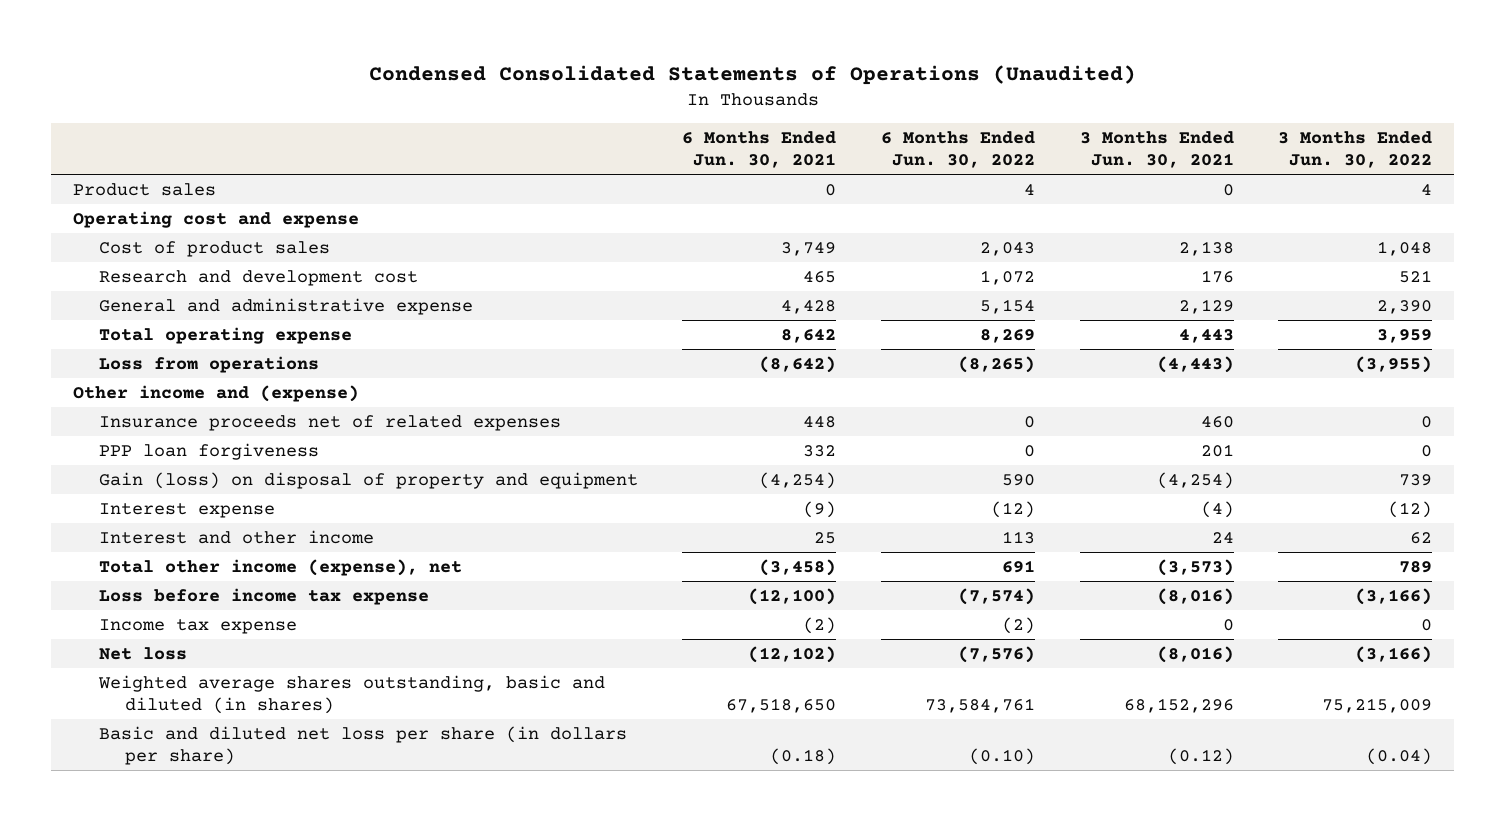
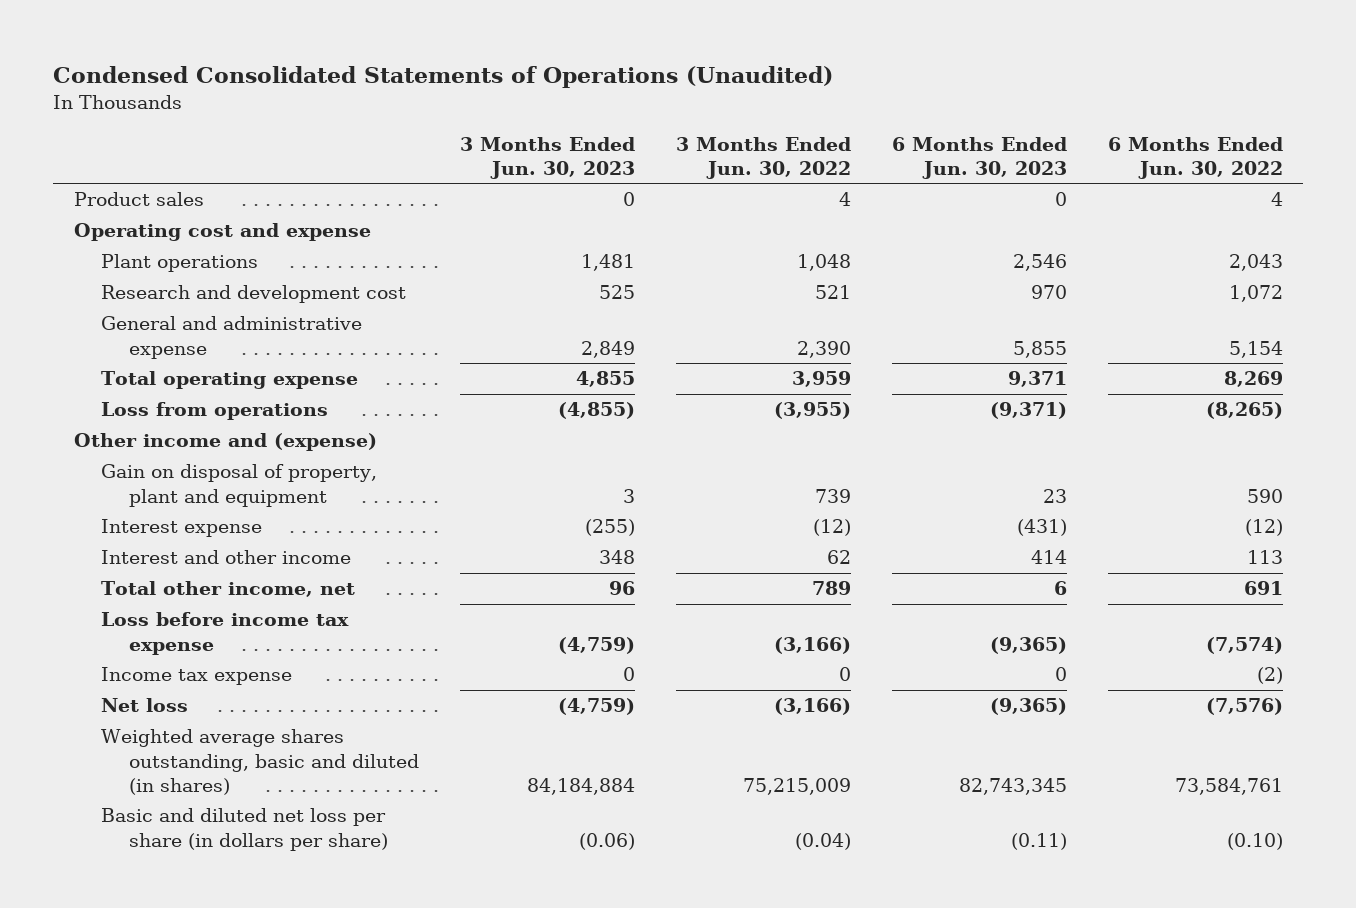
[682,131,837,169] 6 Months Ended Jun. 30, 2021 -> none
[1079,131,1234,169] 3 Months Ended Jun. 30, 2021 -> none
none -> [459,136,635,180] 3 Months Ended Jun. 30, 2023
none -> [891,136,1067,180] 6 Months Ended Jun. 30, 2023
[98,241,330,258] Cost of product sales -> [101,254,259,273] Plant operations
[98,415,561,432] Insurance proceeds net of related expenses -> none
[98,443,319,461] PPP loan forgiveness -> none
[98,472,638,490] Gain (loss) on disposal of property and equipment -> [101,464,378,507] Gain on disposal of property, plant and equipment
[98,559,462,577] Total other income (expense), net -> [101,581,356,598] Total other income, net

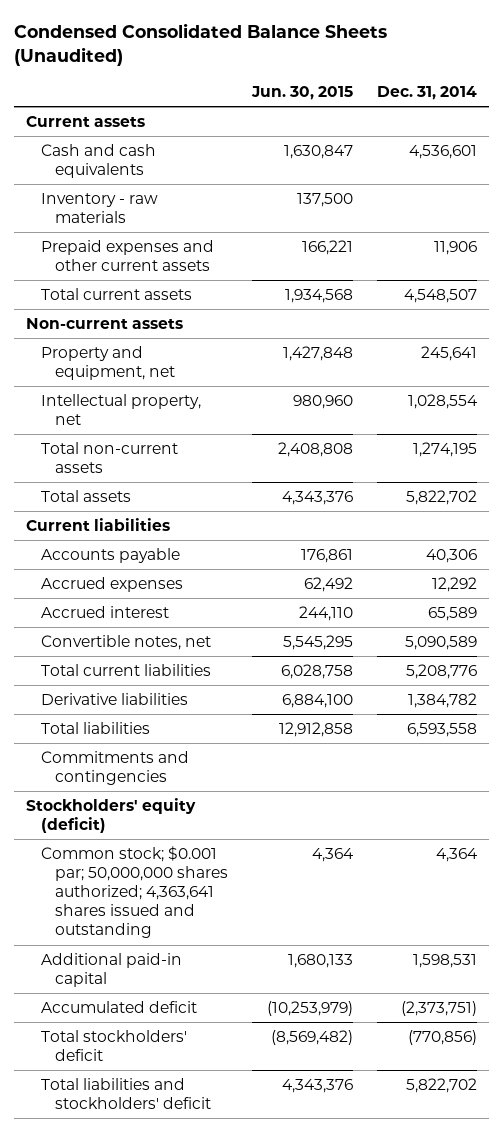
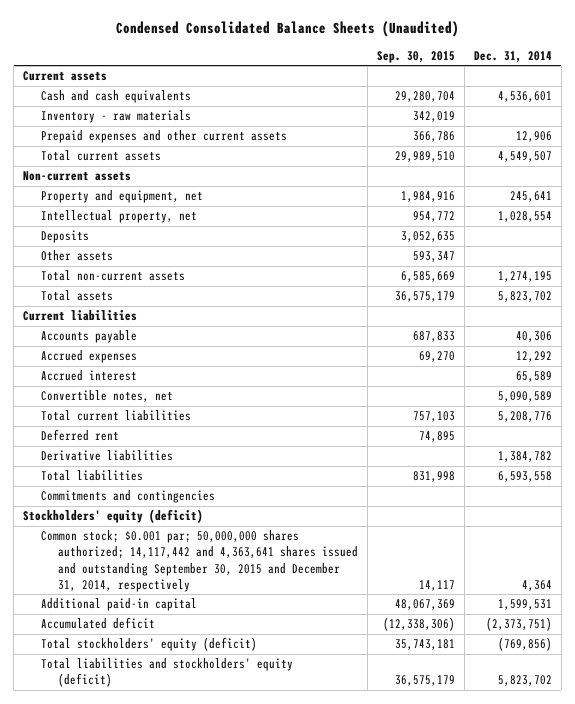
[250,86,353,101] Jun. 30, 2015 -> none
none -> [376,50,455,63] Sep. 30, 2015
[433,240,477,255] 11,906 -> [515,131,552,143] 12,906
[403,288,477,303] 4,548,507 -> [497,151,552,163] 4,549,507
none -> [40,230,89,244] Deposits
none -> [40,250,113,262] Other assets
[405,489,477,505] 5,822,702 -> [497,291,552,303] 5,823,702
none -> [40,429,119,442] Deferred rent
[40,845,229,939] Common stock; $0.001 par; 50,000,000 shares authorized; 4,363,641 shares issued and outstanding -> [40,530,358,592] Common stock; $0.001 par; 50,000,000 shares authorized; 14,117,442 and 4,363,641 shares issued and outstanding September 30, 2015 and December 31, 2014, respectively
[412,953,477,968] 1,598,531 -> [497,599,552,611] 1,599,531
[40,1029,187,1062] Total stockholders' deficit -> [40,637,257,652] Total stockholders' equity (deficit)
[407,1029,477,1045] (770,856) -> [497,637,552,652] (769,856)
[40,1077,212,1110] Total liabilities and stockholders' deficit -> [40,658,293,688] Total liabilities and stockholders' equity (deficit)
[405,1077,477,1093] 5,822,702 -> [497,675,552,687] 5,823,702

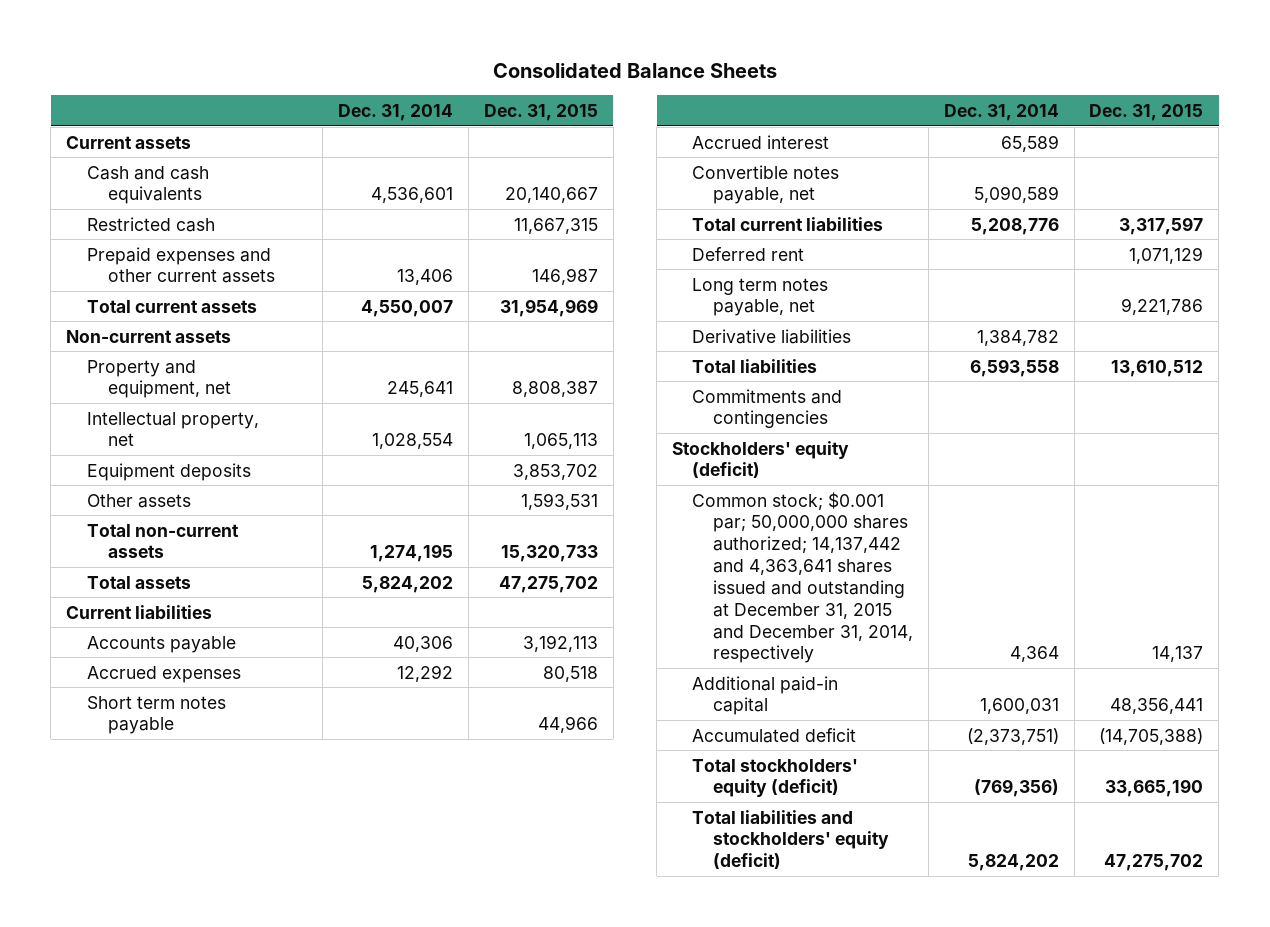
[115,21,459,38] Condensed Consolidated Balance Sheets (Unaudited) -> [492,62,777,78] Consolidated Balance Sheets
[376,50,455,63] Sep. 30, 2015 -> none
none -> [483,103,598,121] Dec. 31, 2015
[40,110,191,124] Inventory - raw materials -> none
none -> [86,216,215,232] Restricted cash
[515,131,552,143] 12,906 -> [397,269,454,286] 13,406
[497,151,552,163] 4,549,507 -> [361,299,454,317] 4,550,007
[40,230,89,244] Deposits -> [86,462,251,481] Equipment deposits
[497,291,552,303] 5,823,702 -> [362,575,454,593] 5,824,202
none -> [86,695,226,735] Short term notes payable
[40,390,173,403] Convertible notes, net -> [692,164,840,205] Convertible notes payable, net
none -> [692,277,829,317] Long term notes payable, net
[40,530,358,592] Common stock; $0.001 par; 50,000,000 shares authorized; 14,117,442 and 4,363,641 shares issued and outstanding September 30, 2015 and December 31, 2014, respectively -> [692,491,914,664] Common stock; $0.001 par; 50,000,000 shares authorized; 14,137,442 and 4,363,641 shares issued and outstanding at December 31, 2015 and December 31, 2014, respectively
[497,599,552,611] 1,599,531 -> [979,698,1059,715] 1,600,031
[497,637,552,652] (769,856) -> [973,779,1059,798] (769,356)
[497,675,552,687] 5,823,702 -> [967,854,1059,872] 5,824,202

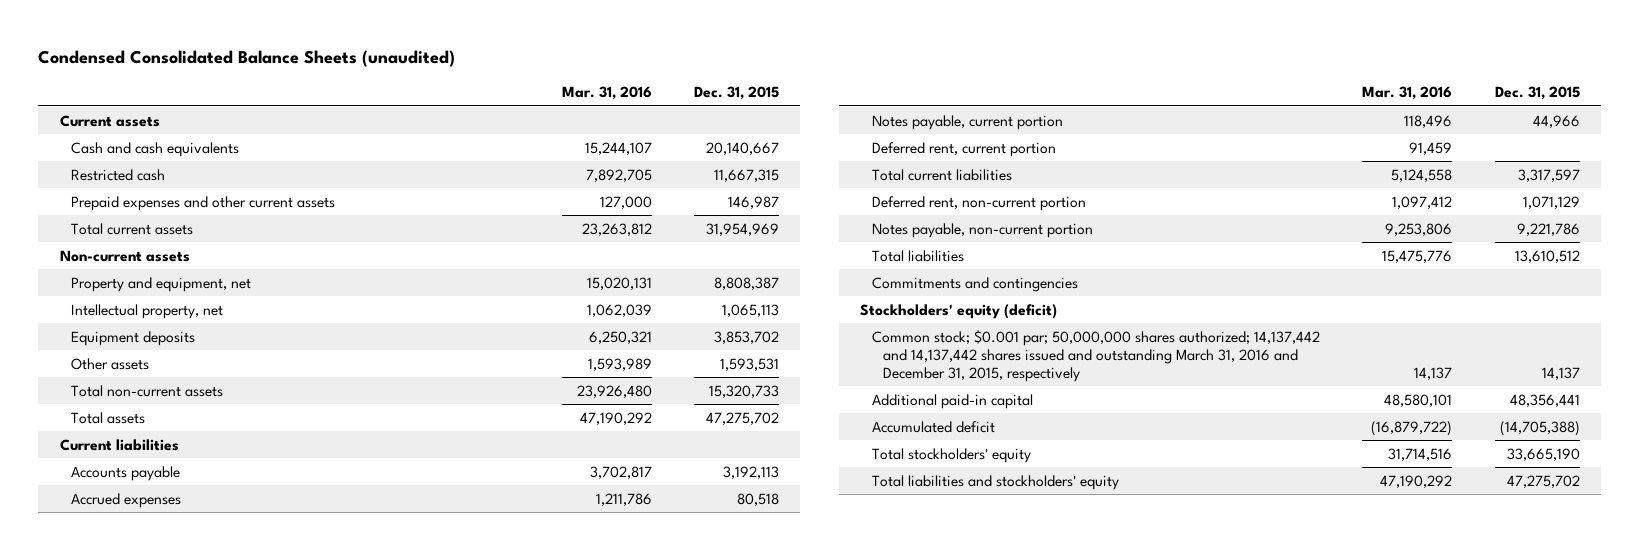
[492,62,777,78] Consolidated Balance Sheets -> [38,49,456,67] Condensed Consolidated Balance Sheets (unaudited)
[338,103,454,121] Dec. 31, 2014 -> none
none -> [561,85,652,100] Mar. 31, 2016
[692,134,830,149] Accrued interest -> none
[692,164,840,205] Convertible notes payable, net -> none
[86,695,226,735] Short term notes payable -> [871,114,1063,130] Notes payable, current portion
none -> [871,141,1056,157] Deferred rent, current portion
[692,328,852,344] Derivative liabilities -> none
[692,246,805,261] Deferred rent -> [871,195,1086,211] Deferred rent, non-current portion
[692,277,829,317] Long term notes payable, net -> [871,222,1093,238] Notes payable, non-current portion
[692,491,914,664] Common stock; $0.001 par; 50,000,000 shares authorized; 14,137,442 and 4,363,641 shares issued and outstanding at December 31, 2015 and December 31, 2014, respectively -> [871,329,1320,382] Common stock; $0.001 par; 50,000,000 shares authorized; 14,137,442 and 14,137,442 shares issued and outstanding March 31, 2016 and December 31, 2015, respectively
[692,758,859,798] Total stockholders' equity (deficit) -> [871,447,1031,463] Total stockholders' equity
[692,809,890,870] Total liabilities and stockholders' equity (deficit) -> [871,474,1119,490] Total liabilities and stockholders' equity

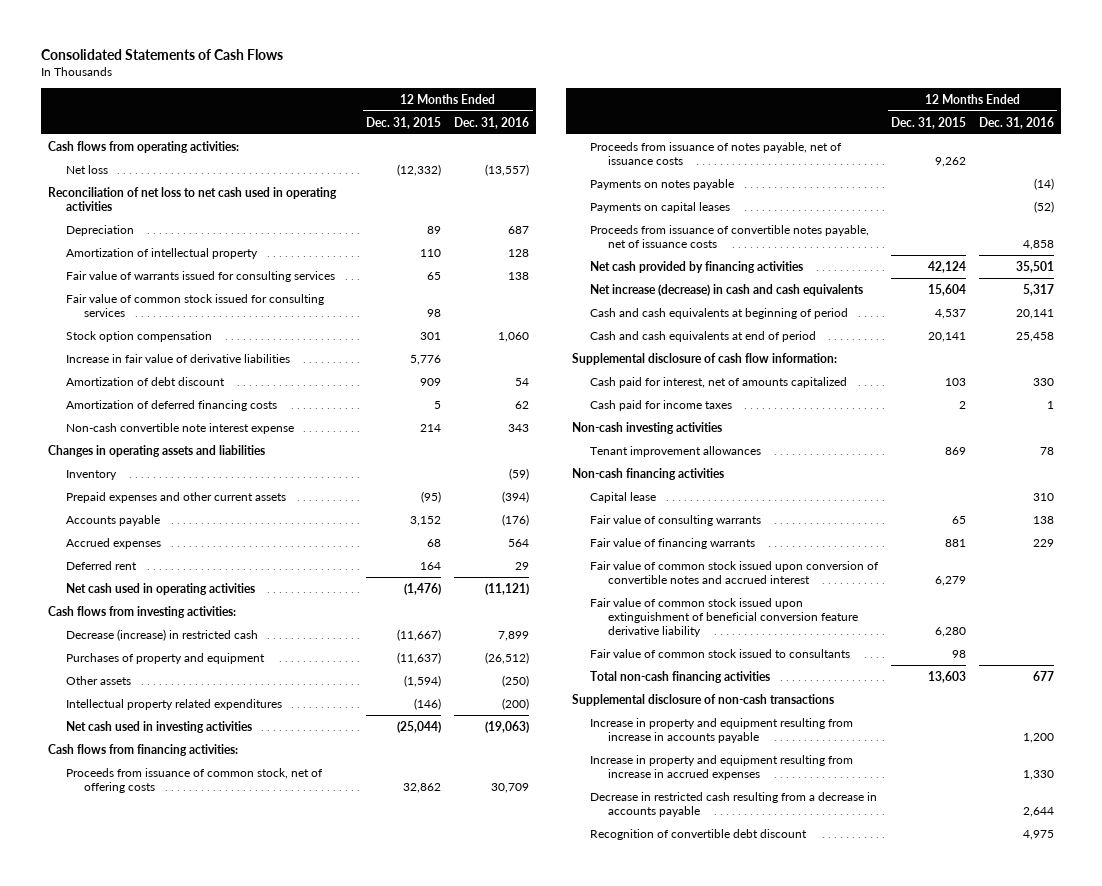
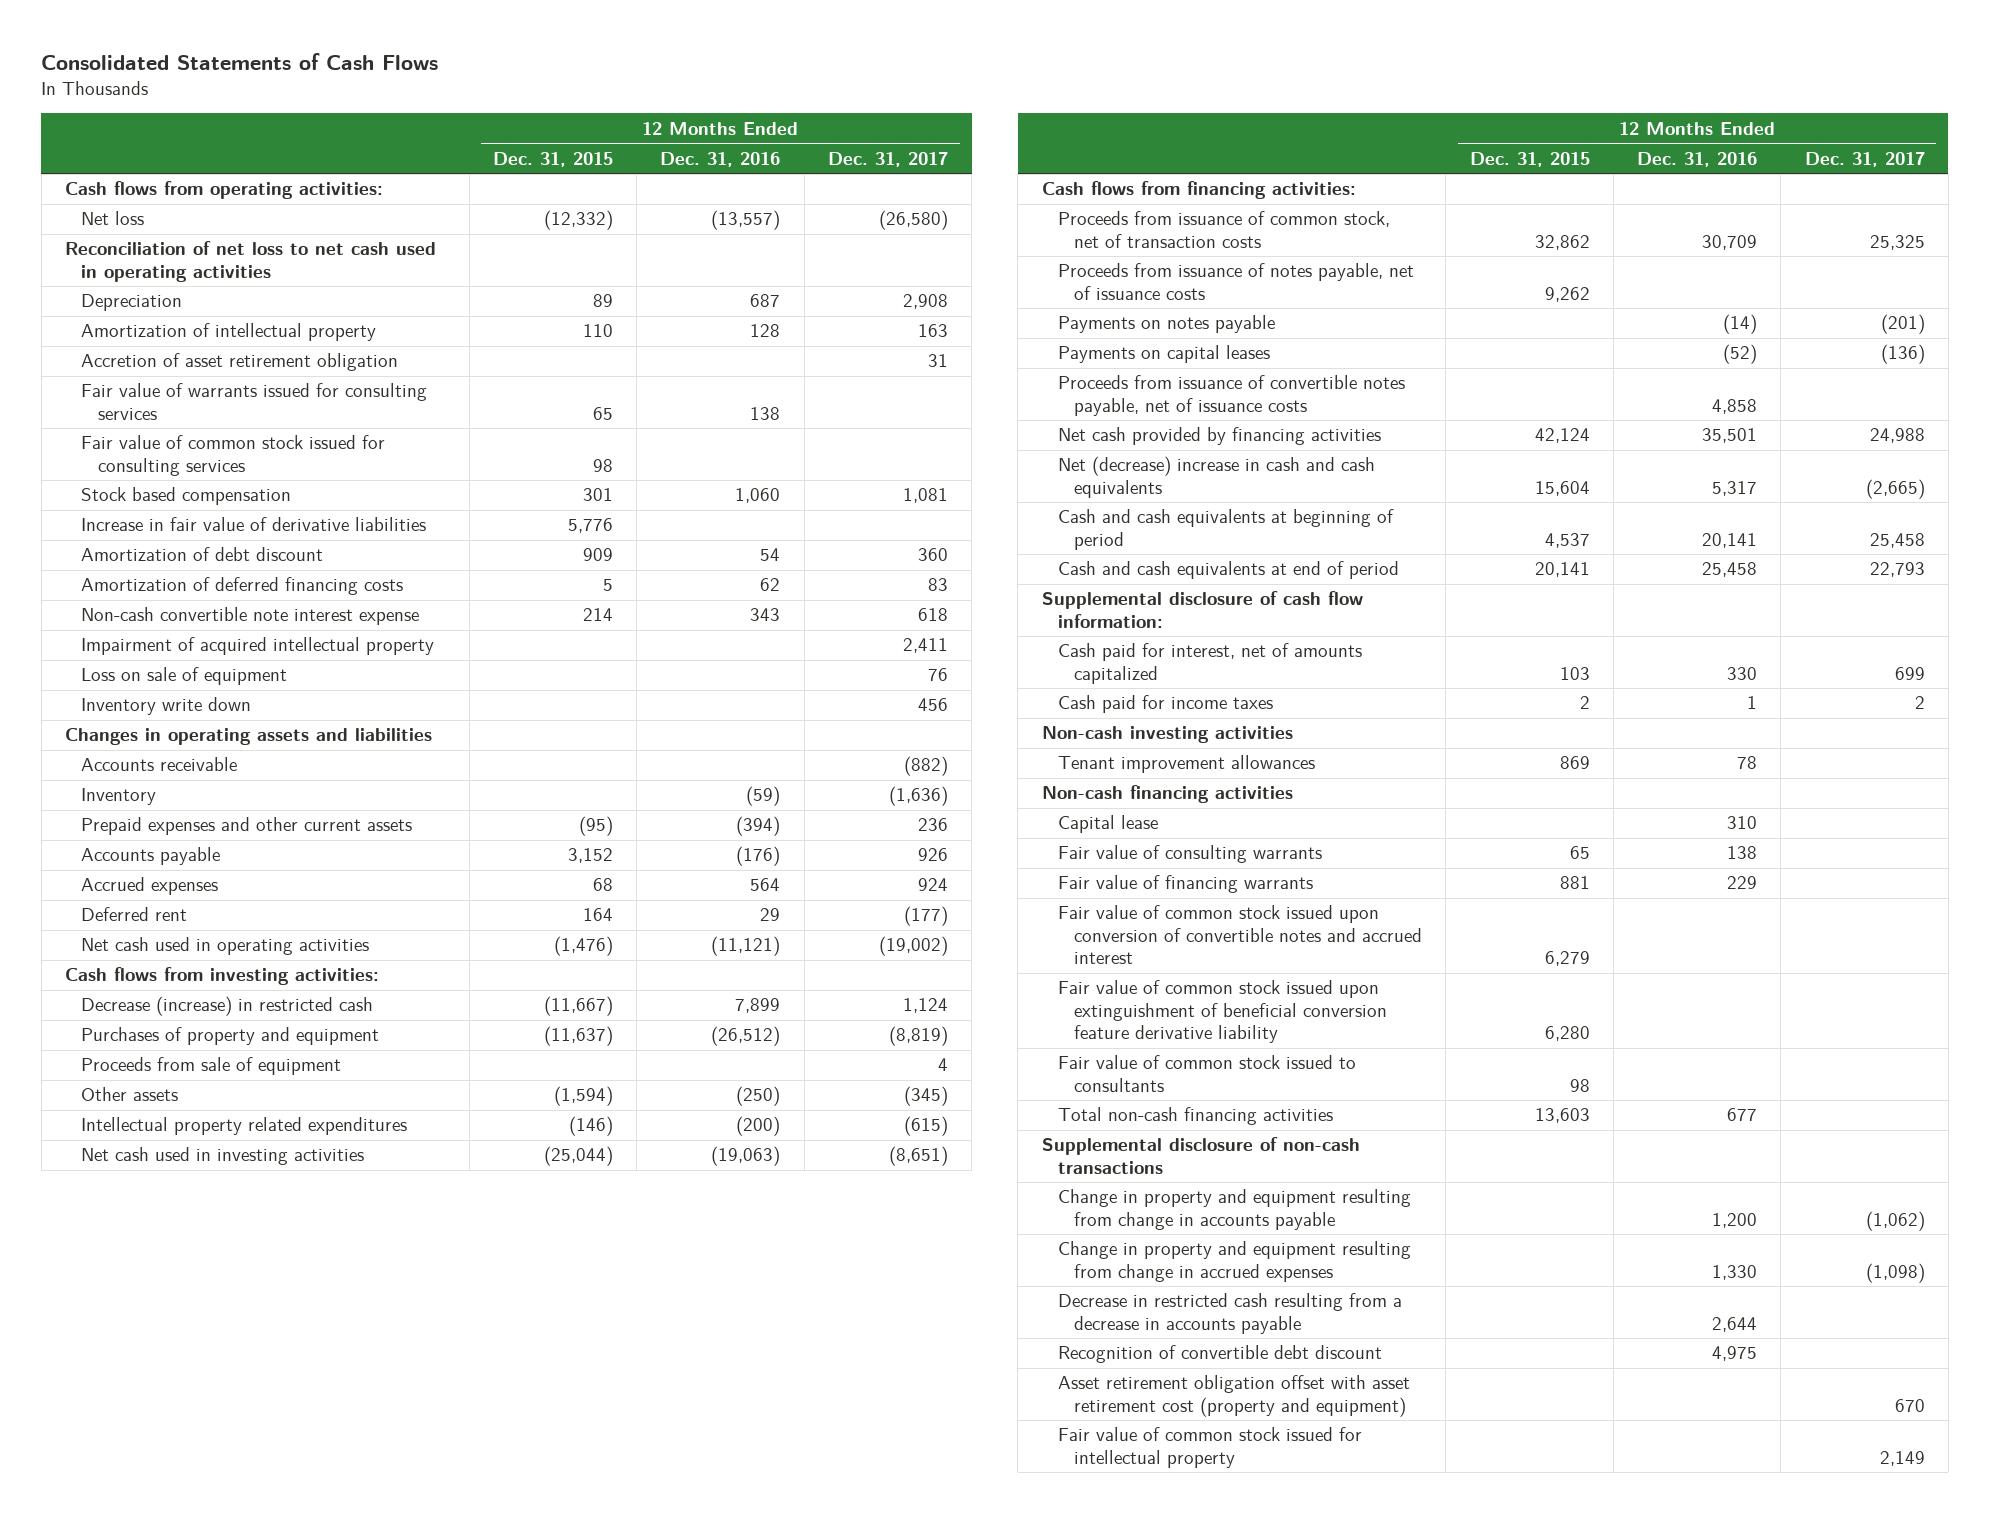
none -> [827,151,948,167] Dec. 31, 2017
none -> [81,353,399,372] Accretion of asset retirement obligation
[65,330,212,342] Stock option compensation -> [81,487,292,506] Stock based compensation
none -> [81,637,435,656] Impairment of acquired intellectual property
none -> [81,667,288,686] Loss on sale of equipment
none -> [81,697,252,716] Inventory write down
none -> [81,757,238,772] Accounts receivable
none -> [81,1057,342,1076] Proceeds from sale of equipment
[65,767,323,793] Proceeds from issuance of common stock, net of offering costs -> [1057,211,1390,248] Proceeds from issuance of common stock, net of transaction costs
[590,283,864,296] Net increase (decrease) in cash and cash equivalents -> [1057,456,1375,498] Net (decrease) increase in cash and cash equivalents
[590,717,854,743] Increase in property and equipment resulting from increase in accounts payable -> [1057,1189,1411,1230] Change in property and equipment resulting from change in accounts payable
[590,754,854,780] Increase in property and equipment resulting from increase in accrued expenses -> [1057,1241,1411,1282] Change in property and equipment resulting from change in accrued expenses
none -> [1057,1375,1410,1417] Asset retirement obligation offset with asset retirement cost (property and equipment)
none -> [1057,1427,1362,1468] Fair value of common stock issued for intellectual property

